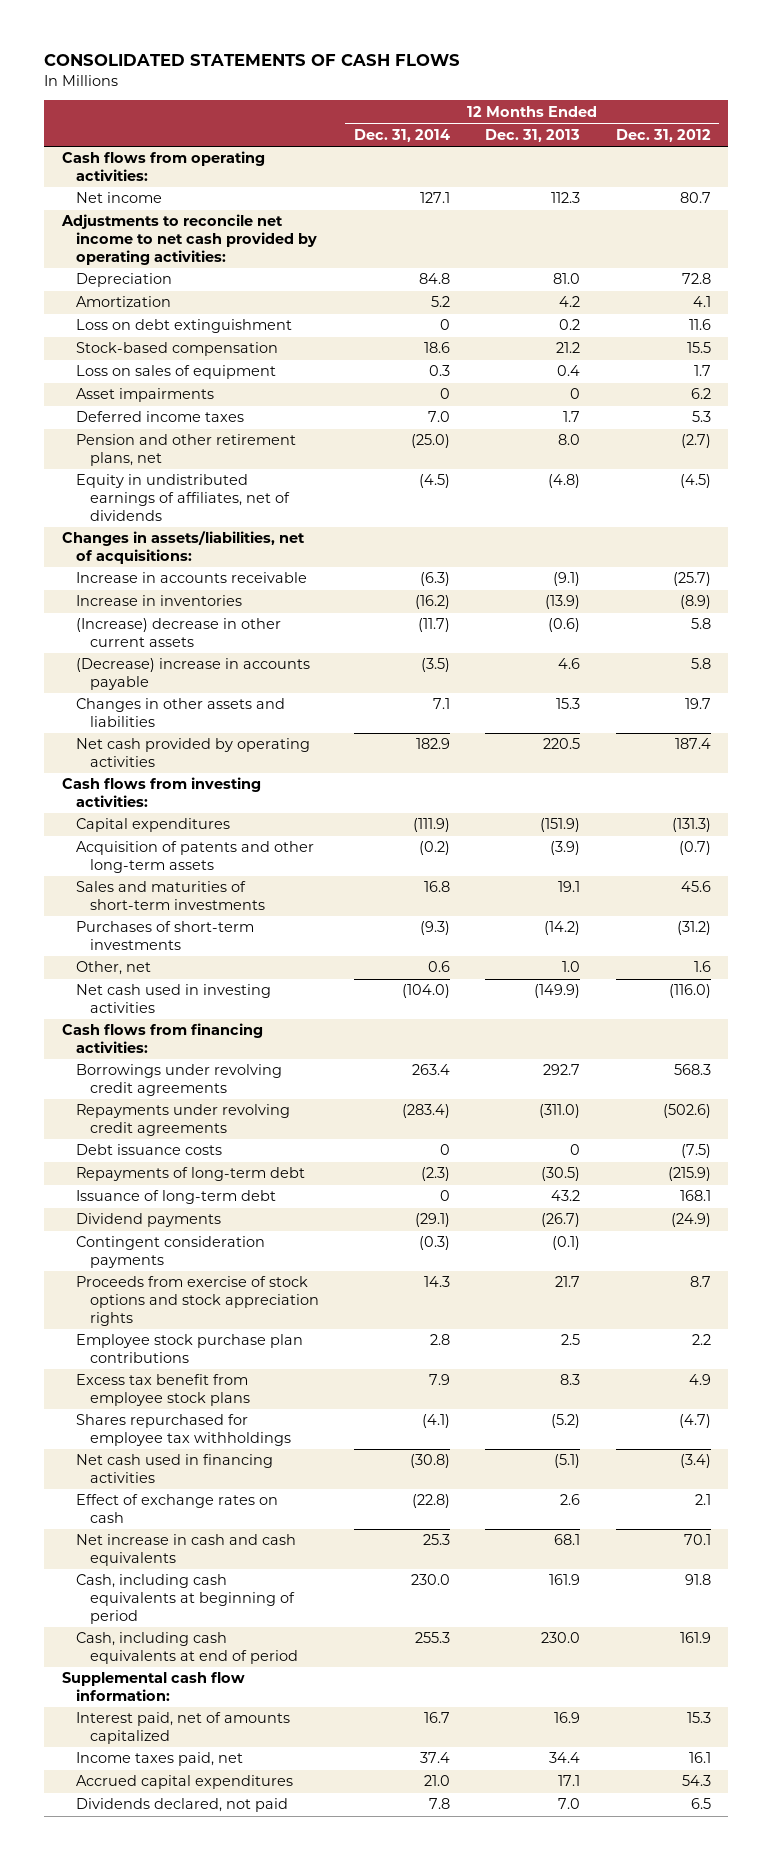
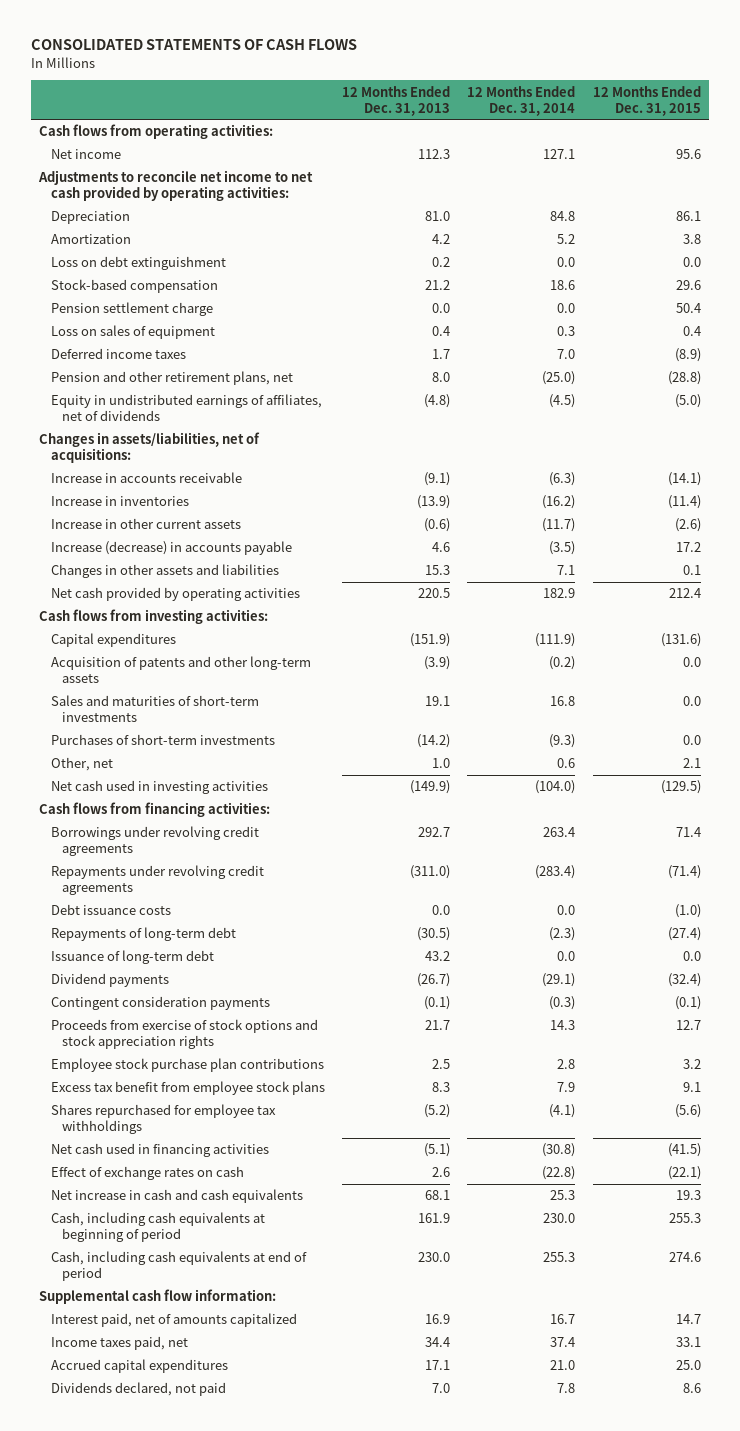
[615,128,711,142] Dec. 31, 2012 -> none
none -> [592,85,701,116] 12 Months Ended Dec. 31, 2015
[440,319,451,331] 0 -> [557,257,576,268] 0.0
none -> [50,302,213,317] Pension settlement charge
[75,388,214,403] Asset impairments -> none
[75,618,281,647] (Increase) decrease in other current assets -> [50,518,241,530] Increase in other current assets
[75,658,310,690] (Decrease) increase in accounts payable -> [50,541,292,556] Increase (decrease) in accounts payable
[440,1144,451,1156] 0 -> [557,905,576,916] 0.0
[570,1144,581,1156] 0 -> [432,905,451,916] 0.0
[440,1190,451,1202] 0 -> [557,951,576,962] 0.0

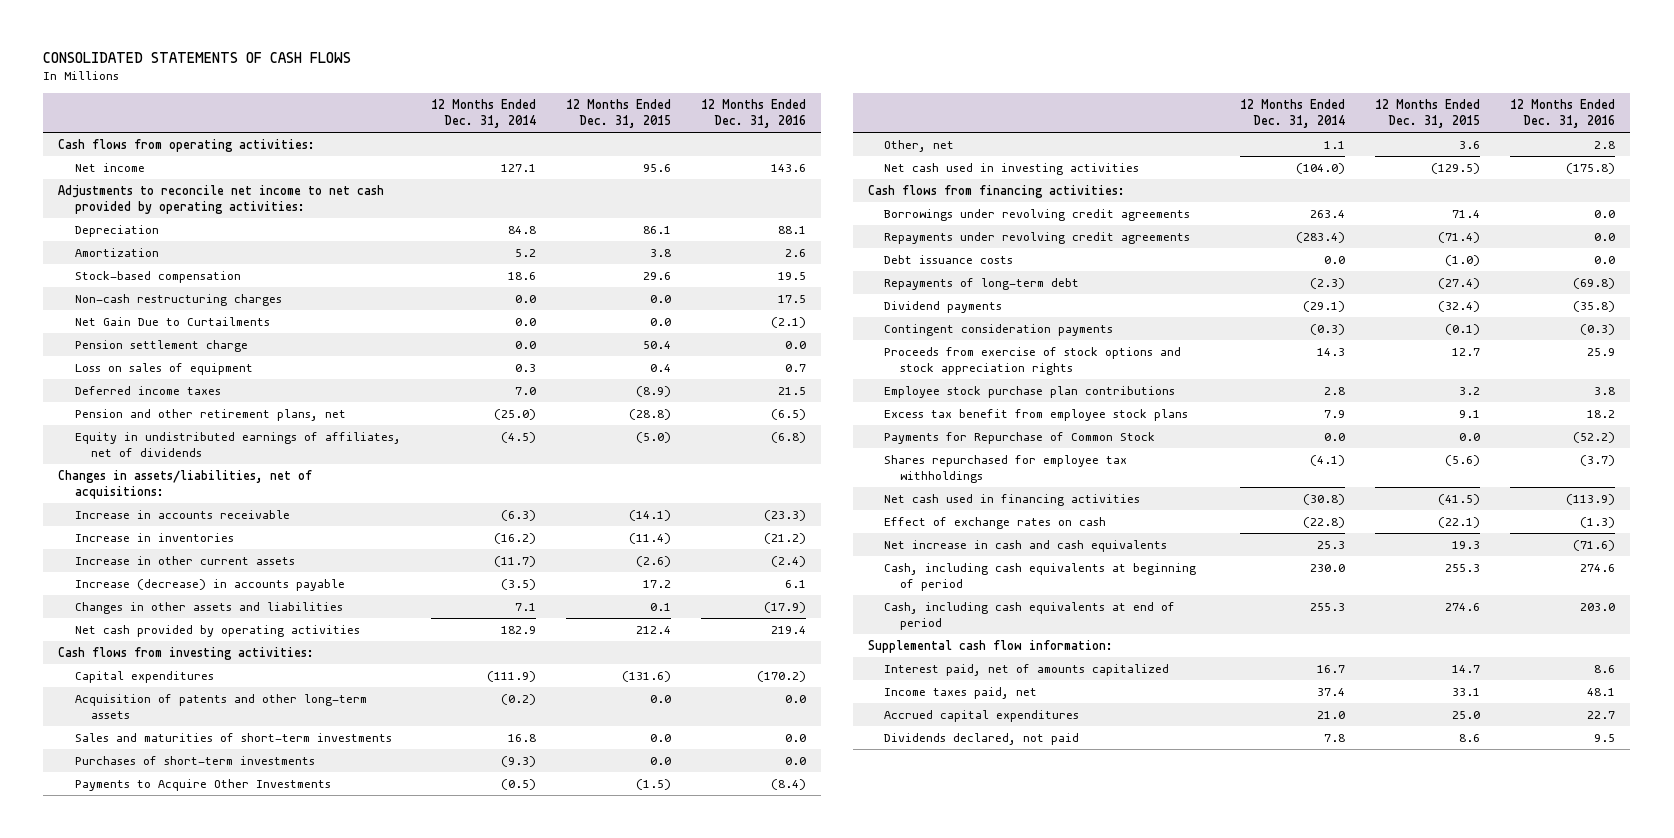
[342,85,451,116] 12 Months Ended Dec. 31, 2013 -> none
none -> [700,98,806,128] 12 Months Ended Dec. 31, 2016
[50,256,226,271] Loss on debt extinguishment -> none
none -> [74,294,282,307] Non-cash restructuring charges
none -> [74,317,270,327] Net Gain Due to Curtailments
none -> [74,779,331,792] Payments to Acquire Other Investments
[557,758,576,769] 0.6 -> [1323,141,1345,150] 1.1
[682,758,701,769] 2.1 -> [1459,141,1481,150] 3.6
[50,950,214,965] Issuance of long-term debt -> none
none -> [883,432,1155,445] Payments for Repurchase of Common Stock

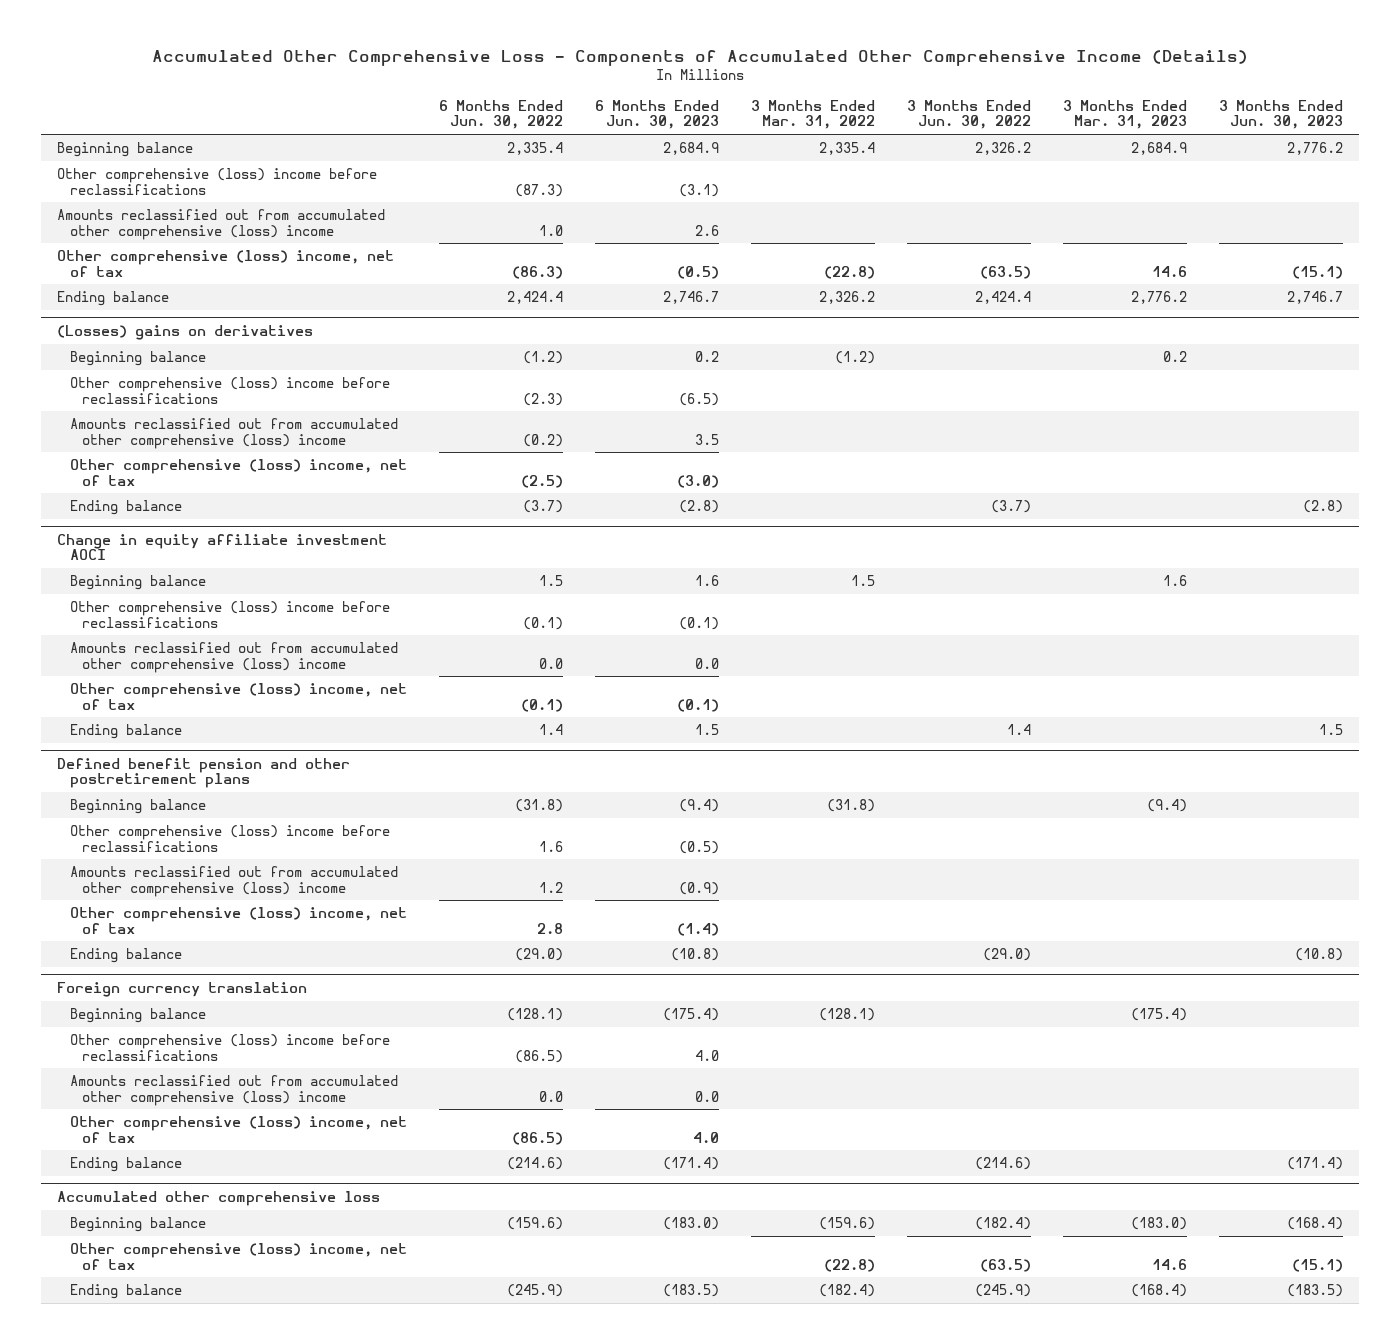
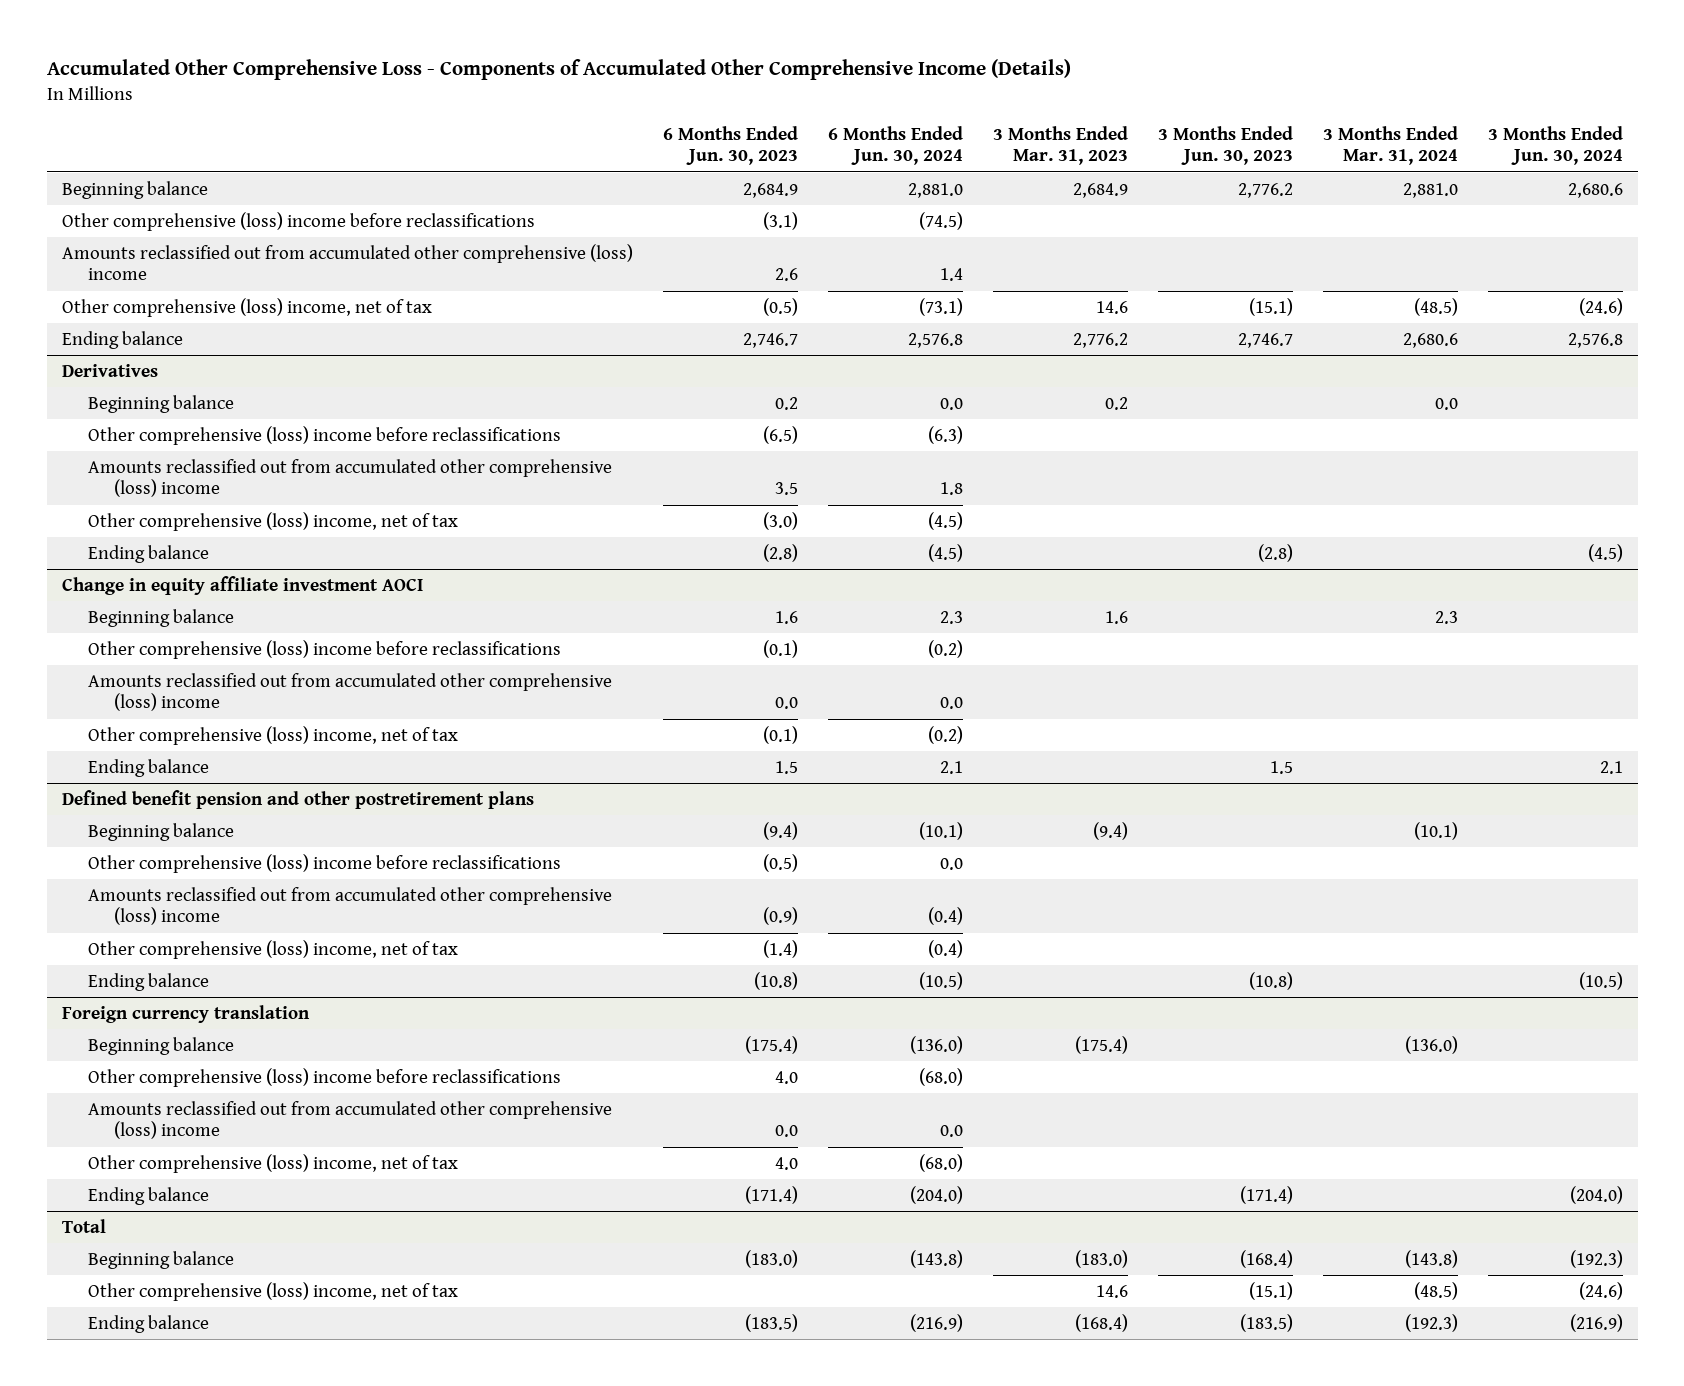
[438,99,563,130] 6 Months Ended Jun. 30, 2022 -> none
[750,99,875,130] 3 Months Ended Mar. 31, 2022 -> none
[907,99,1032,130] 3 Months Ended Jun. 30, 2022 -> none
none -> [827,125,963,166] 6 Months Ended Jun. 30, 2024
none -> [1322,125,1458,166] 3 Months Ended Mar. 31, 2024
none -> [1487,125,1623,166] 3 Months Ended Jun. 30, 2024
[56,324,313,340] (Losses) gains on derivatives -> [61,363,158,377] Derivatives
[56,1190,380,1206] Accumulated other comprehensive loss -> [61,1218,106,1233] Total

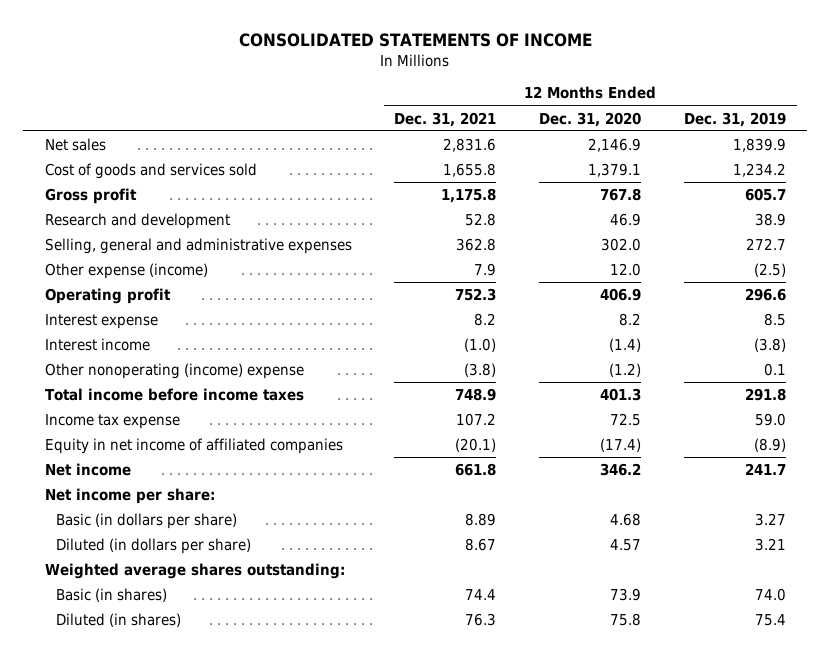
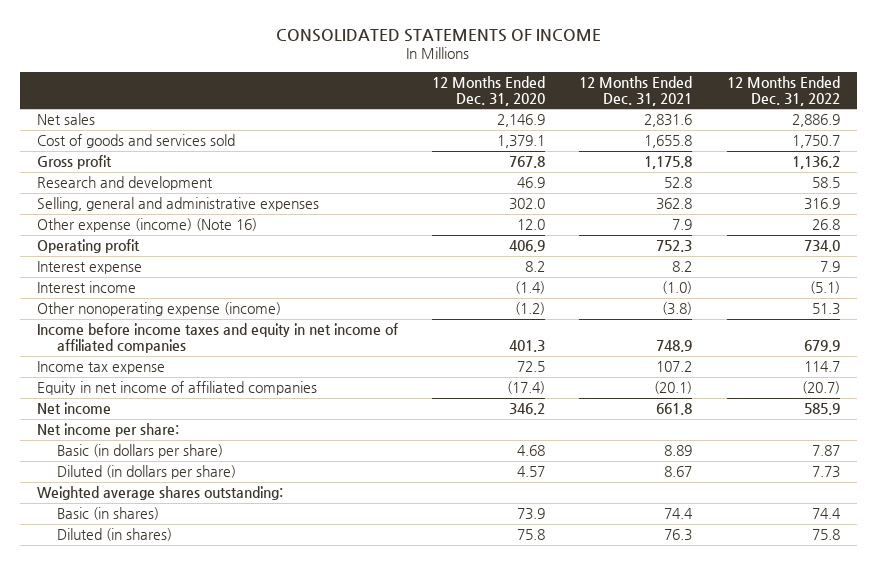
[683,111,786,127] Dec. 31, 2019 -> none
none -> [726,75,840,106] 12 Months Ended Dec. 31, 2022
[44,262,208,279] Other expense (income) -> [36,218,257,233] Other expense (income) (Note 16)
[44,362,304,379] Other nonoperating (income) expense -> [36,302,281,317] Other nonoperating expense (income)
[44,387,304,401] Total income before income taxes -> [36,323,398,353] Income before income taxes and equity in net income of affiliated companies

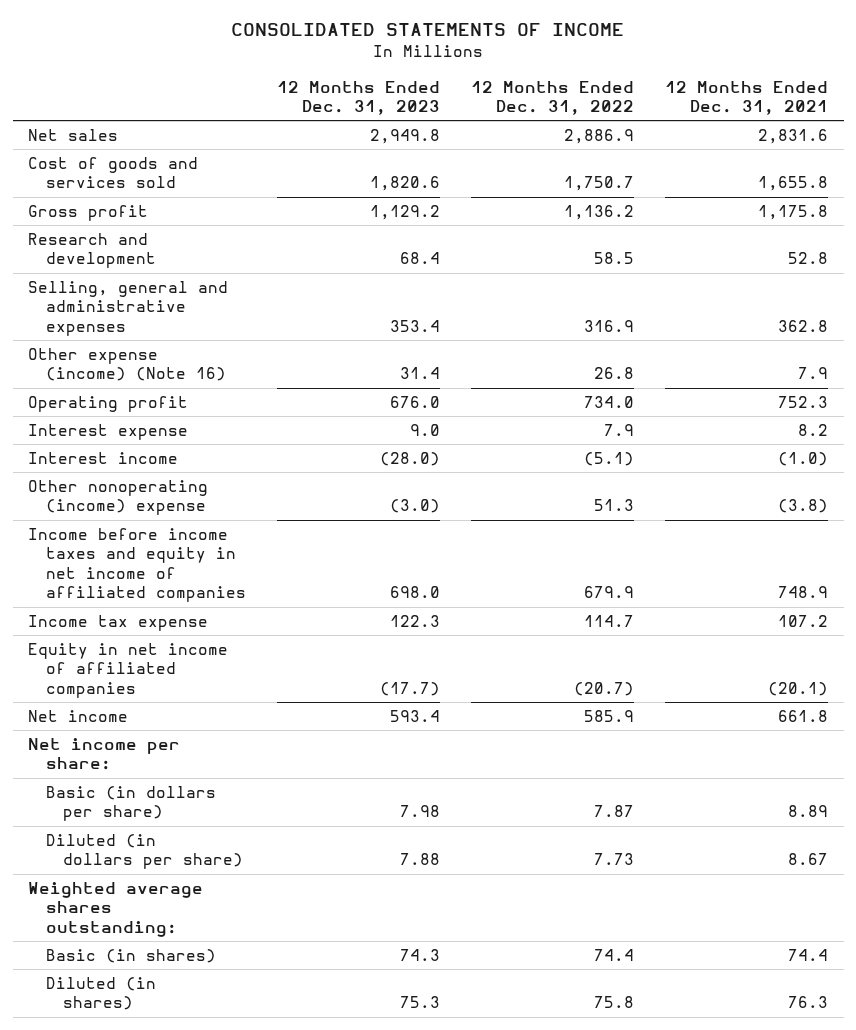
[432,75,546,106] 12 Months Ended Dec. 31, 2020 -> none
none -> [276,80,440,116] 12 Months Ended Dec. 31, 2023
[36,302,281,317] Other nonoperating expense (income) -> [28,480,209,516] Other nonoperating (income) expense

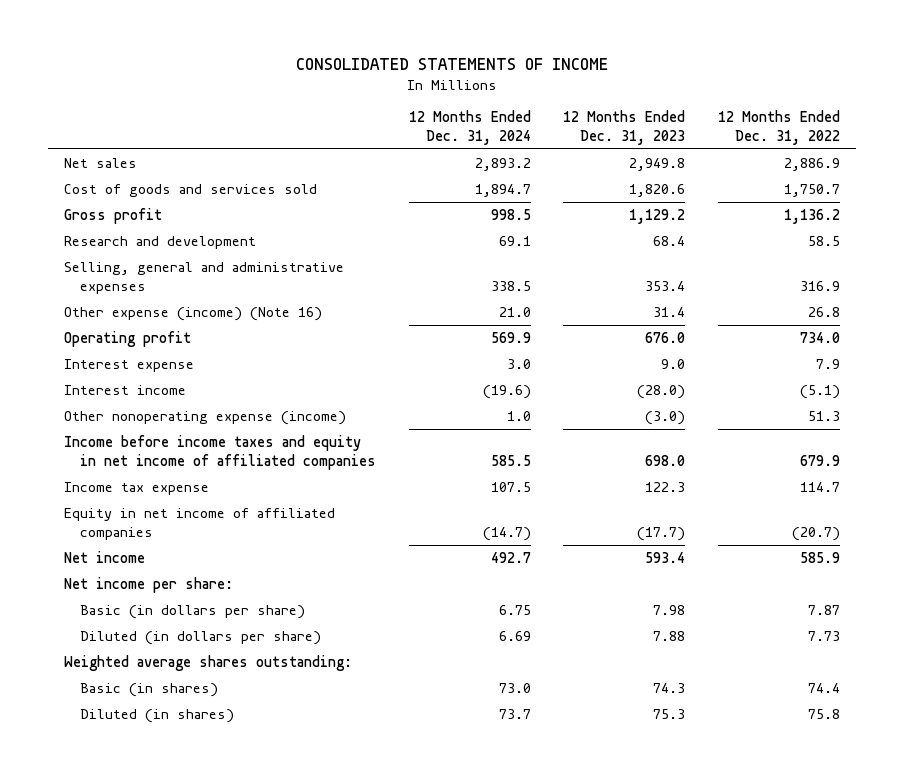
[665,80,829,116] 12 Months Ended Dec. 31, 2021 -> none
none -> [408,110,531,145] 12 Months Ended Dec. 31, 2024
[28,480,209,516] Other nonoperating (income) expense -> [64,411,347,426] Other nonoperating expense (income)

